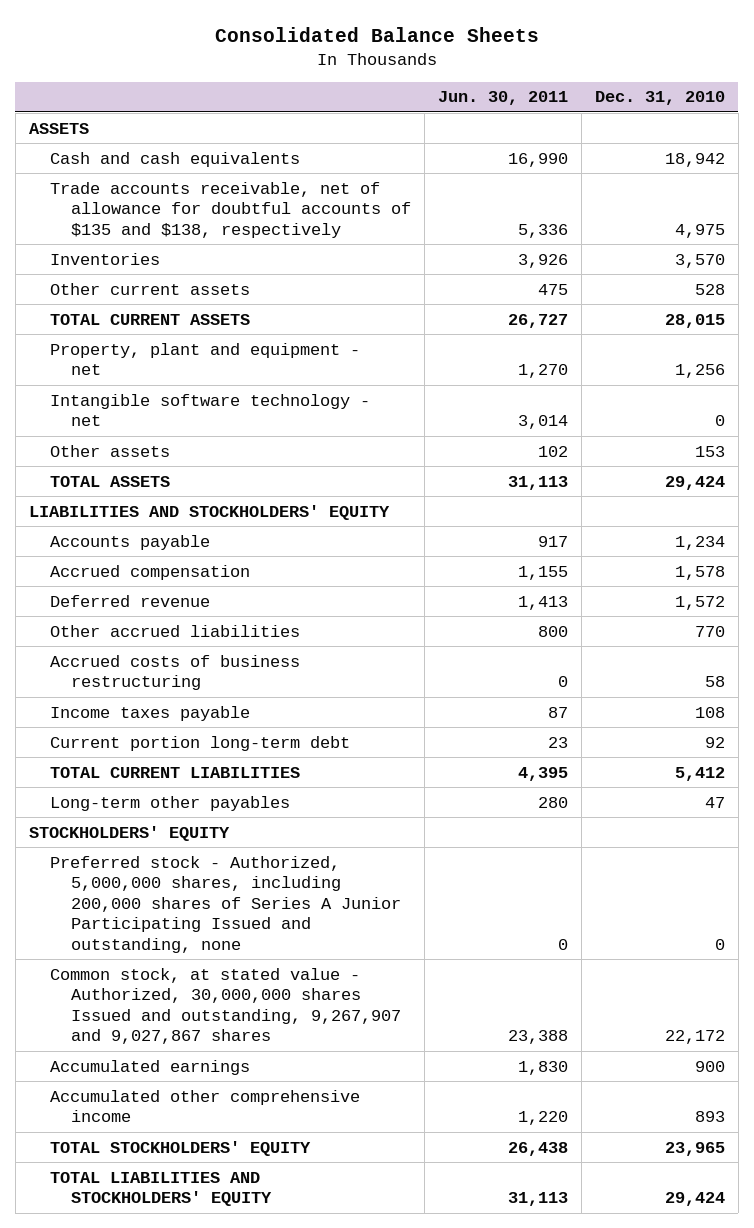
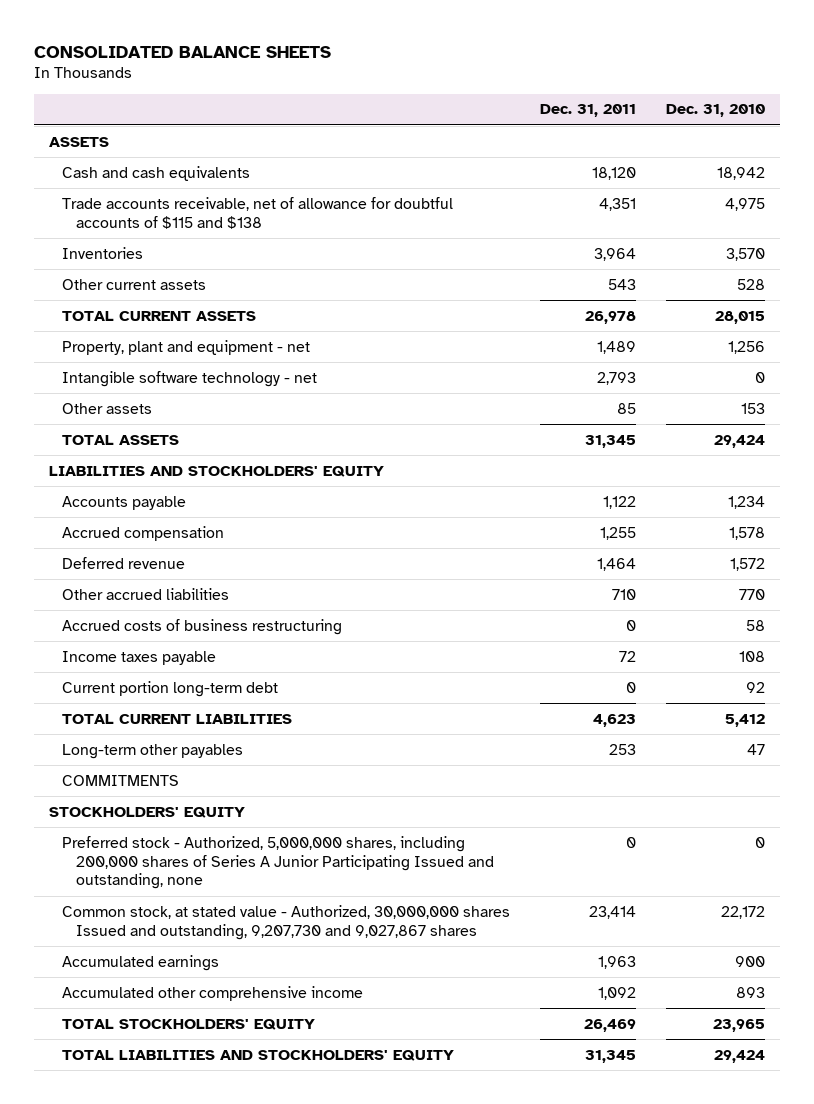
[214,26,539,42] Consolidated Balance Sheets -> [34,45,332,58] CONSOLIDATED BALANCE SHEETS
[437,91,568,106] Jun. 30, 2011 -> none
none -> [540,104,637,118] Dec. 31, 2011
[49,181,412,238] Trade accounts receivable, net of allowance for doubtful accounts of $135 and $138, respectively -> [62,196,454,229] Trade accounts receivable, net of allowance for doubtful accounts of $115 and $138
none -> [62,774,180,786] COMMITMENTS
[49,967,402,1045] Common stock, at stated value - Authorized, 30,000,000 shares Issued and outstanding, 9,267,907 and 9,027,867 shares -> [62,904,511,940] Common stock, at stated value - Authorized, 30,000,000 shares Issued and outstanding, 9,207,730 and 9,027,867 shares

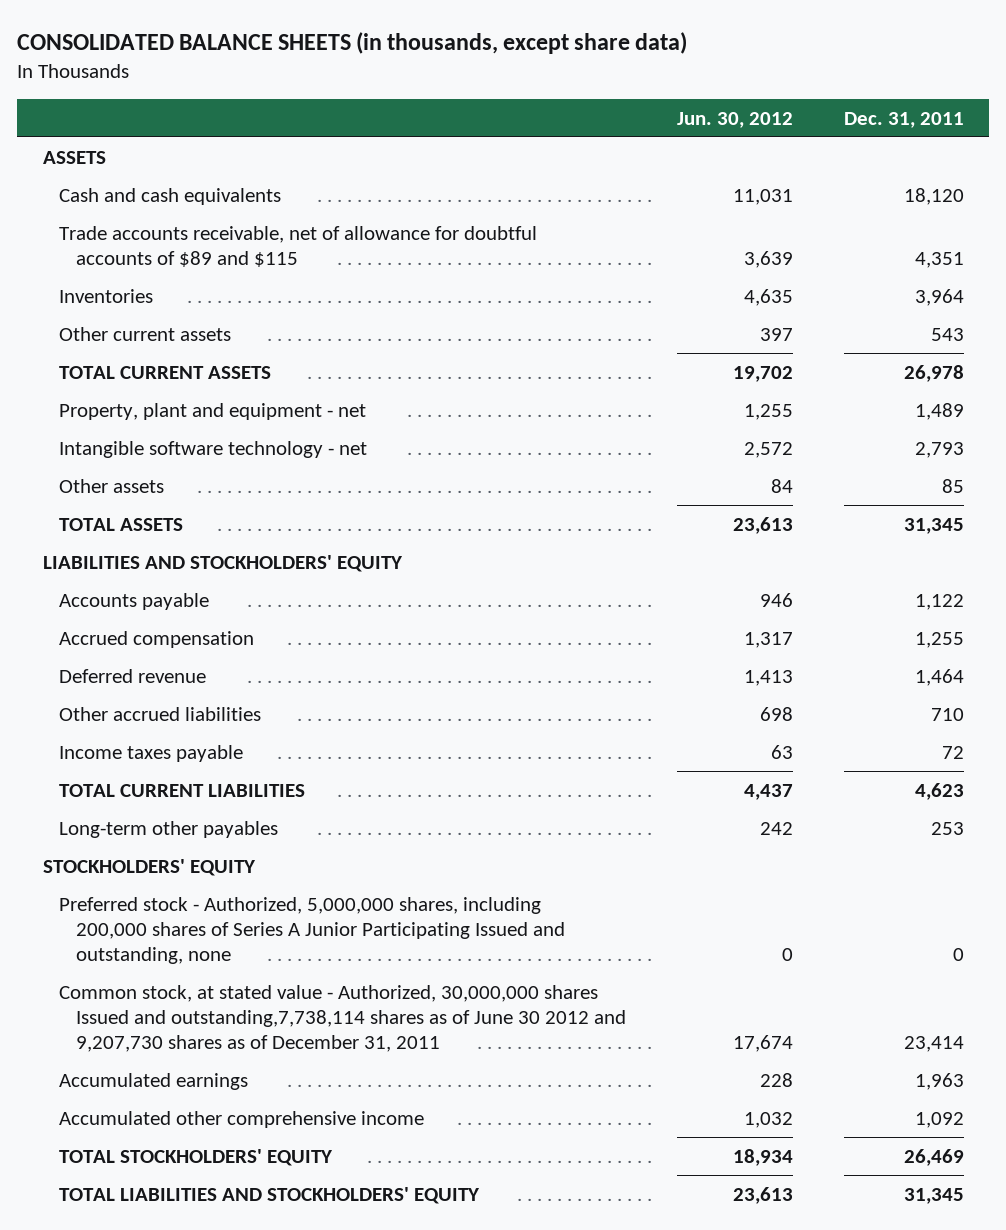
[34,45,332,58] CONSOLIDATED BALANCE SHEETS -> [17,32,688,55] CONSOLIDATED BALANCE SHEETS (in thousands, except share data)
[666,104,766,118] Dec. 31, 2010 -> none
none -> [676,112,793,129] Jun. 30, 2012
[62,196,454,229] Trade accounts receivable, net of allowance for doubtful accounts of $115 and $138 -> [59,225,538,267] Trade accounts receivable, net of allowance for doubtful accounts of $89 and $115
[62,618,343,635] Accrued costs of business restructuring -> none
[62,680,279,697] Current portion long-term debt -> none
[62,774,180,786] COMMITMENTS -> none
[62,904,511,940] Common stock, at stated value - Authorized, 30,000,000 shares Issued and outstanding, 9,207,730 and 9,027,867 shares -> [59,984,627,1053] Common stock, at stated value - Authorized, 30,000,000 shares Issued and outstanding,7,738,114 shares as of June 30 2012 and 9,207,730 shares as of December 31, 2011

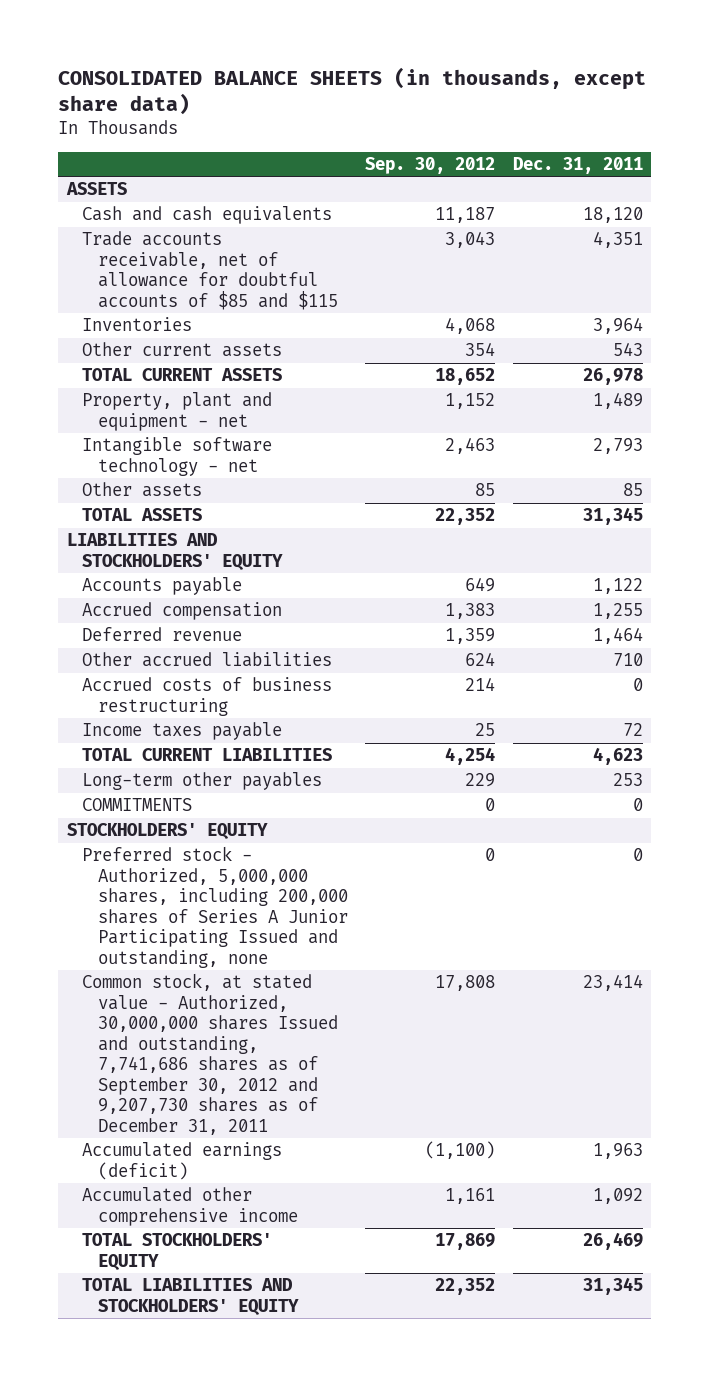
[676,112,793,129] Jun. 30, 2012 -> none
none -> [365,156,496,174] Sep. 30, 2012
[59,225,538,267] Trade accounts receivable, net of allowance for doubtful accounts of $89 and $115 -> [82,231,338,310] Trade accounts receivable, net of allowance for doubtful accounts of $85 and $115
none -> [82,677,333,716] Accrued costs of business restructuring
none -> [82,798,193,812] COMMITMENTS
[59,984,627,1053] Common stock, at stated value - Authorized, 30,000,000 shares Issued and outstanding,7,738,114 shares as of June 30 2012 and 9,207,730 shares as of December 31, 2011 -> [82,973,338,1135] Common stock, at stated value - Authorized, 30,000,000 shares Issued and outstanding, 7,741,686 shares as of September 30, 2012 and 9,207,730 shares as of December 31, 2011
[59,1072,249,1090] Accumulated earnings -> [82,1142,283,1180] Accumulated earnings (deficit)

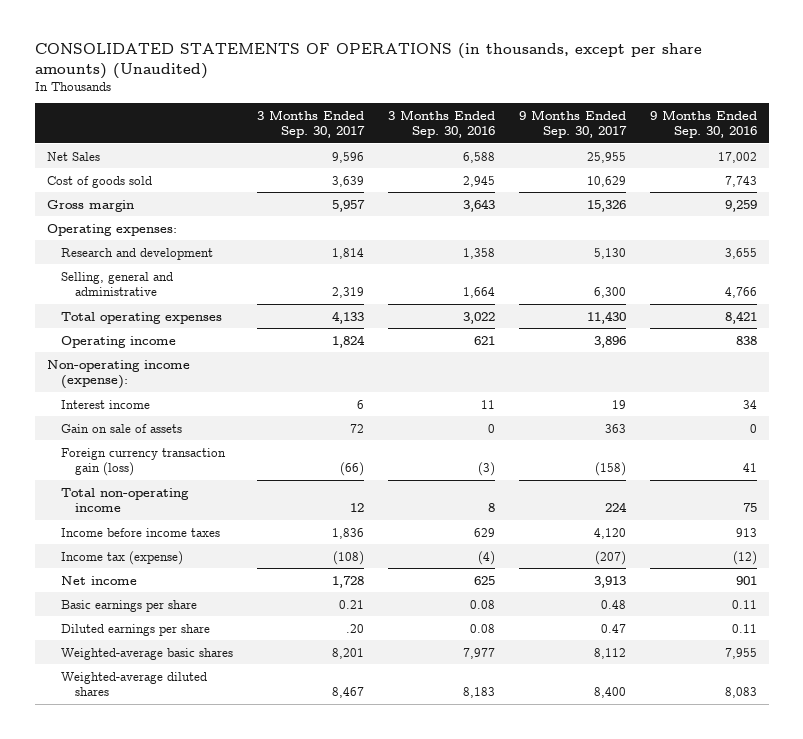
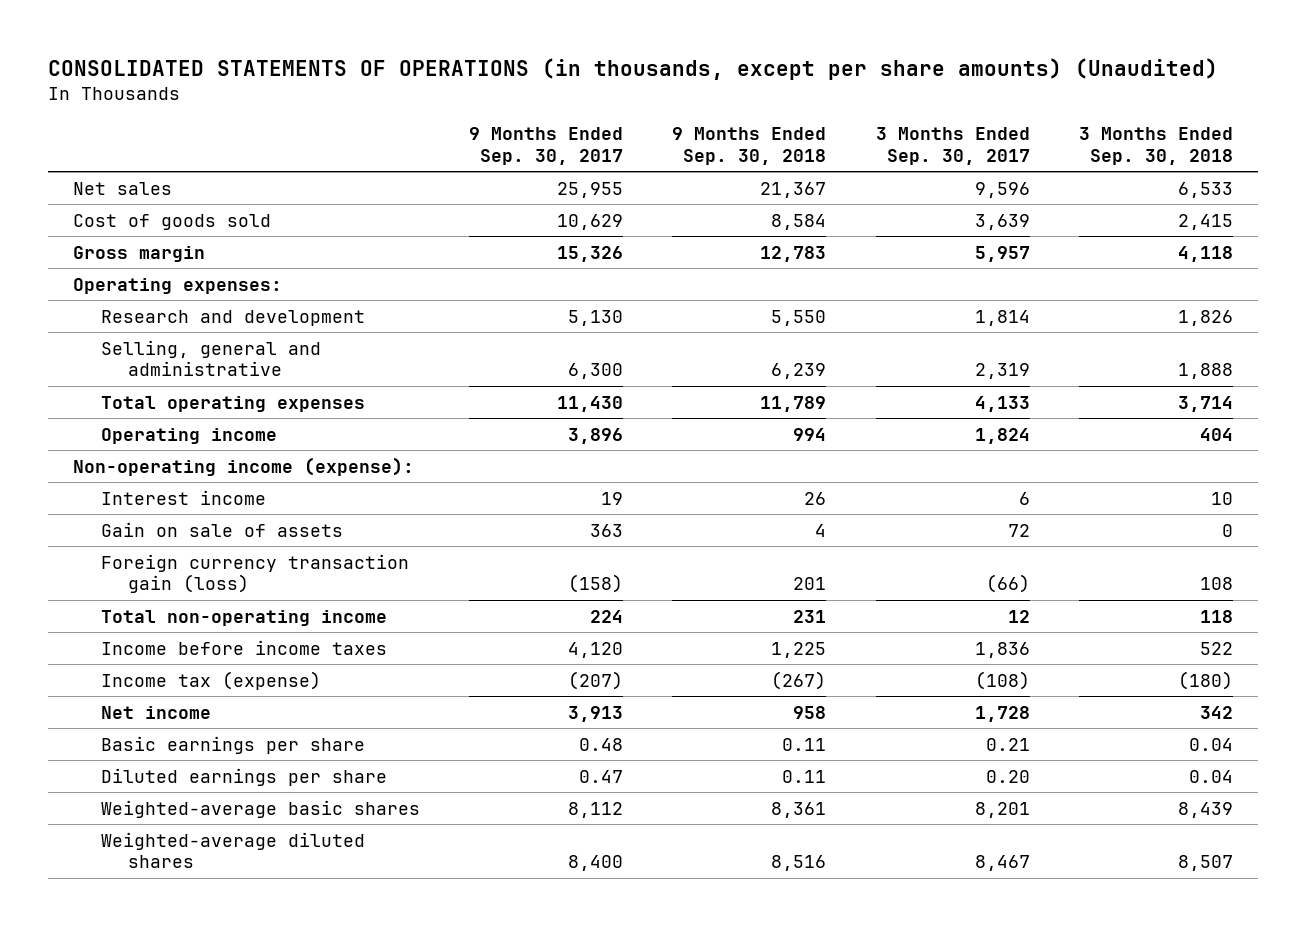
[387,109,495,139] 3 Months Ended Sep. 30, 2016 -> none
[649,109,757,139] 9 Months Ended Sep. 30, 2016 -> none
none -> [672,126,827,165] 9 Months Ended Sep. 30, 2018
none -> [1079,126,1234,165] 3 Months Ended Sep. 30, 2018
[46,151,100,161] Net Sales -> [73,181,173,195] Net sales
[345,623,364,633] .20 -> [985,769,1030,783] 0.20

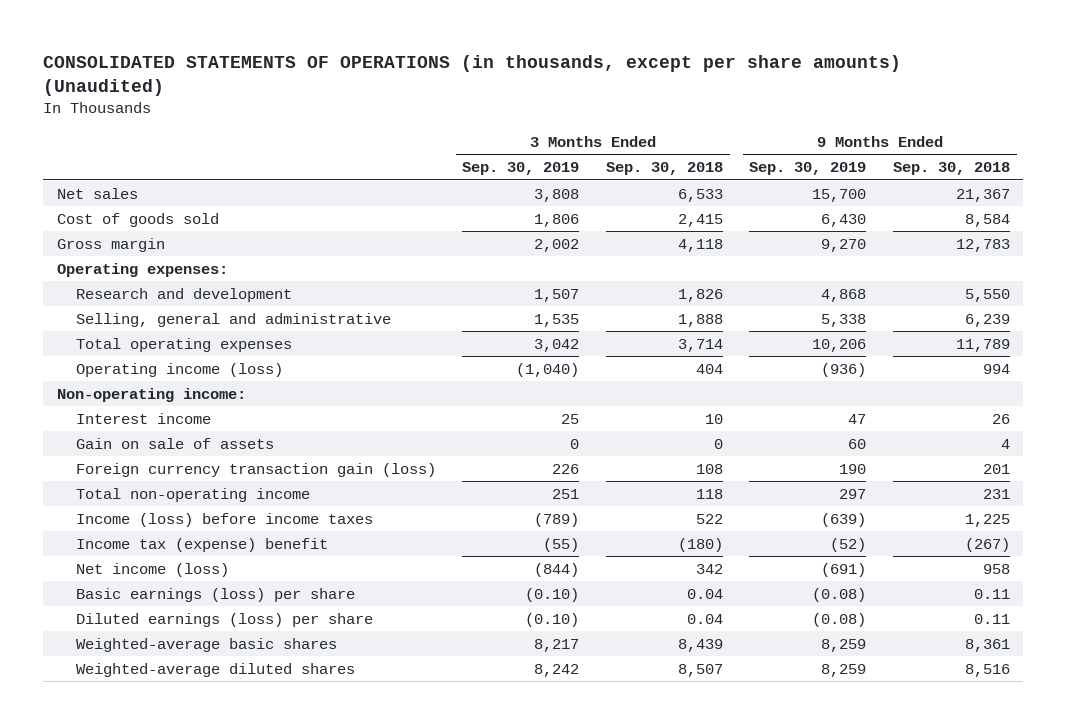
[469,126,624,165] 9 Months Ended Sep. 30, 2017 -> none
[875,126,1030,165] 3 Months Ended Sep. 30, 2017 -> none
none -> [462,162,580,176] Sep. 30, 2019
none -> [749,162,867,176] Sep. 30, 2019
[100,427,277,444] Operating income -> [75,362,283,377] Operating income (loss)
[73,456,415,476] Non-operating income (expense): -> [56,387,246,402] Non-operating income:
[100,639,387,655] Income before income taxes -> [75,512,373,527] Income (loss) before income taxes
[100,670,321,690] Income tax (expense) -> [75,537,328,552] Income tax (expense) benefit
[100,705,211,719] Net income -> [75,562,229,577] Net income (loss)
[100,735,365,754] Basic earnings per share -> [75,587,355,602] Basic earnings (loss) per share
[100,767,387,786] Diluted earnings per share -> [75,612,373,627] Diluted earnings (loss) per share

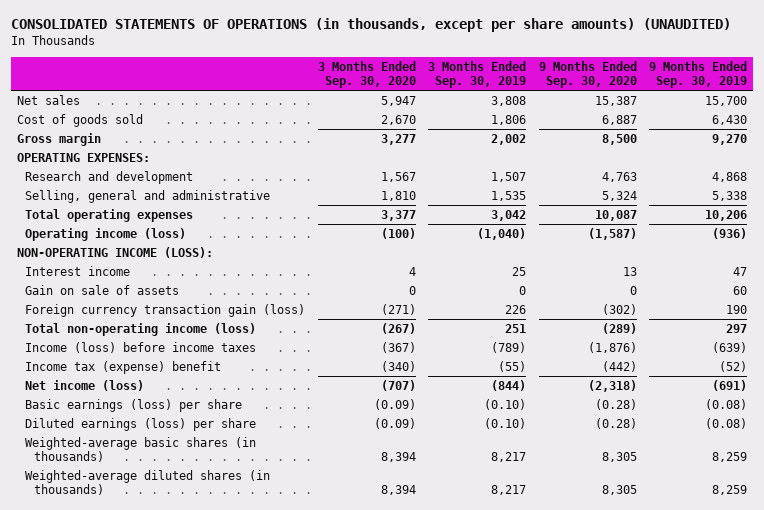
[43,54,902,97] CONSOLIDATED STATEMENTS OF OPERATIONS (in thousands, except per share amounts) (Unaudited) -> [10,18,731,33] CONSOLIDATED STATEMENTS OF OPERATIONS (in thousands, except per share amounts) (UNAUDITED)
[605,162,723,176] Sep. 30, 2018 -> none
[892,162,1010,176] Sep. 30, 2018 -> none
none -> [317,61,416,89] 3 Months Ended Sep. 30, 2020
none -> [538,61,637,89] 9 Months Ended Sep. 30, 2020
[56,262,228,277] Operating expenses: -> [17,152,151,162] OPERATING EXPENSES:
[56,387,246,402] Non-operating income: -> [17,246,214,258] NON-OPERATING INCOME (LOSS):
[75,487,310,502] Total non-operating income -> [25,322,257,336] Total non-operating income (loss)
[75,637,337,652] Weighted-average basic shares -> [25,436,257,462] Weighted-average basic shares (in thousands)
[75,662,355,677] Weighted-average diluted shares -> [25,469,271,495] Weighted-average diluted shares (in thousands)
[534,663,580,677] 8,242 -> [491,484,527,495] 8,217

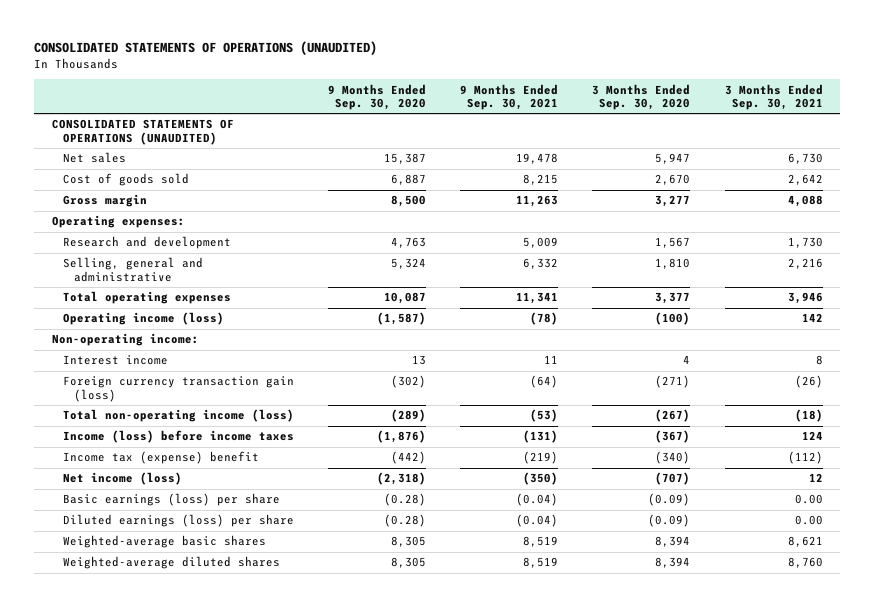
[10,18,731,33] CONSOLIDATED STATEMENTS OF OPERATIONS (in thousands, except per share amounts) (UNAUDITED) -> [34,41,378,56] CONSOLIDATED STATEMENTS OF OPERATIONS (UNAUDITED)
[428,61,527,89] 3 Months Ended Sep. 30, 2019 -> none
[649,61,748,89] 9 Months Ended Sep. 30, 2019 -> none
none -> [460,83,559,110] 9 Months Ended Sep. 30, 2021
none -> [724,83,823,110] 3 Months Ended Sep. 30, 2021
none -> [51,119,234,145] CONSOLIDATED STATEMENTS OF OPERATIONS (UNAUDITED)
[17,152,151,162] OPERATING EXPENSES: -> [51,215,185,229] Operating expenses:
[17,246,214,258] NON-OPERATING INCOME (LOSS): -> [51,333,199,347] Non-operating income:
[25,284,180,295] Gain on sale of assets -> none
[25,436,257,462] Weighted-average basic shares (in thousands) -> [62,535,266,549] Weighted-average basic shares
[25,469,271,495] Weighted-average diluted shares (in thousands) -> [62,556,280,570] Weighted-average diluted shares

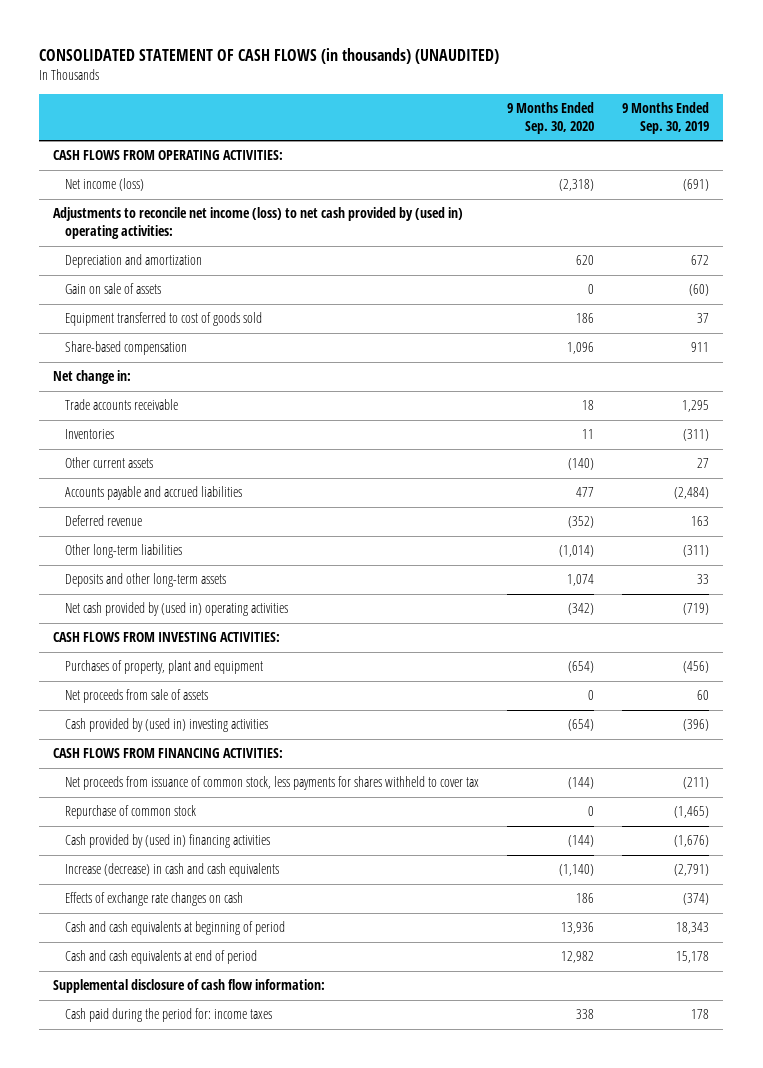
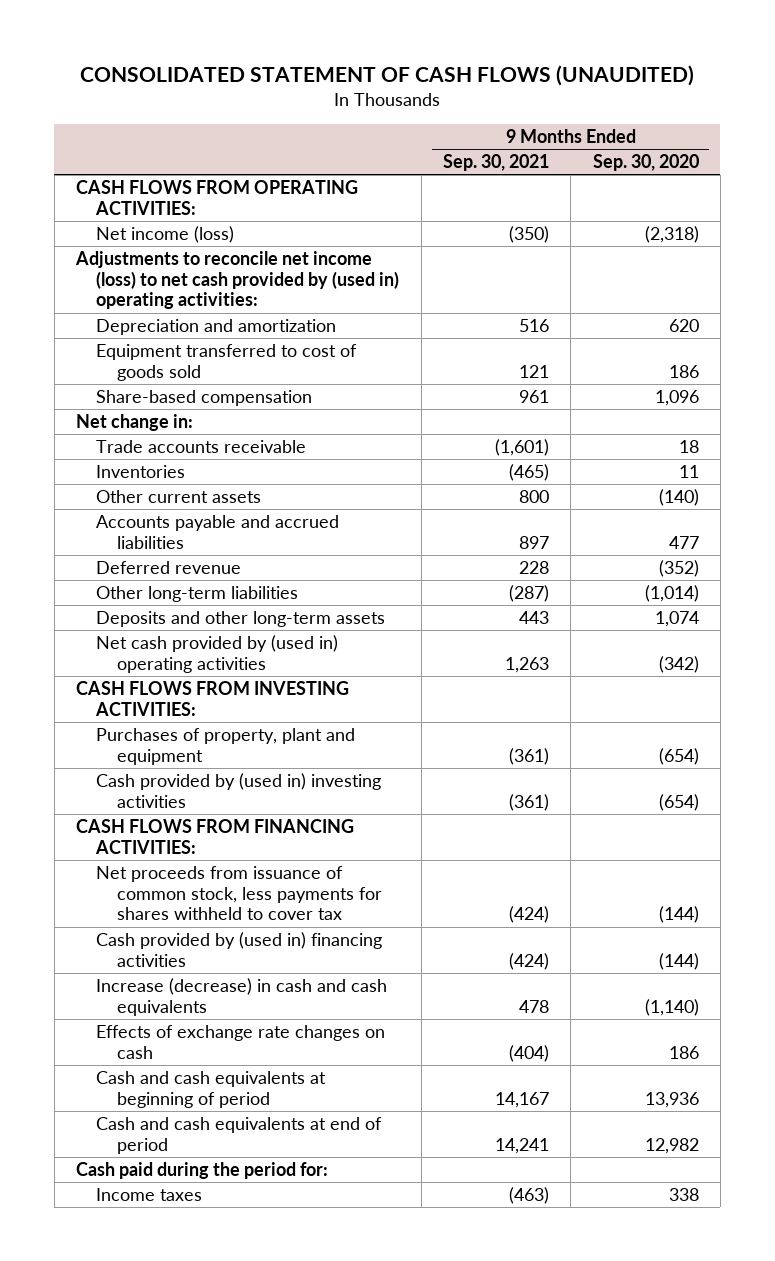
[39,47,500,64] CONSOLIDATED STATEMENT OF CASH FLOWS (in thousands) (UNAUDITED) -> [80,65,695,87] CONSOLIDATED STATEMENT OF CASH FLOWS (UNAUDITED)
[622,101,710,134] 9 Months Ended Sep. 30, 2019 -> none
none -> [442,154,549,172] Sep. 30, 2021
[65,283,162,295] Gain on sale of assets -> none
[65,689,209,704] Net proceeds from sale of assets -> none
[65,805,197,820] Repurchase of common stock -> none
[53,979,326,994] Supplemental disclosure of cash flow information: -> none
none -> [76,1161,329,1179] Cash paid during the period for:
[65,1008,273,1023] Cash paid during the period for: income taxes -> [96,1187,203,1201] Income taxes

